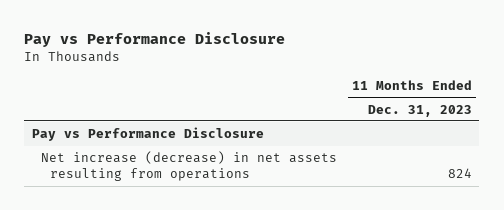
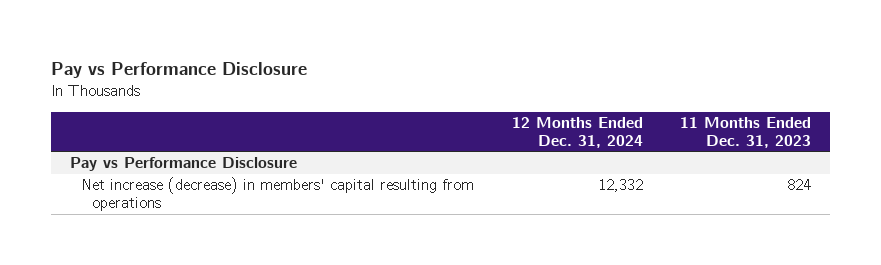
none -> [511,116,643,148] 12 Months Ended Dec. 31, 2024
[40,151,337,182] Net increase (decrease) in net assets resulting from operations -> [80,177,474,212] Net increase (decrease) in members' capital resulting from operations

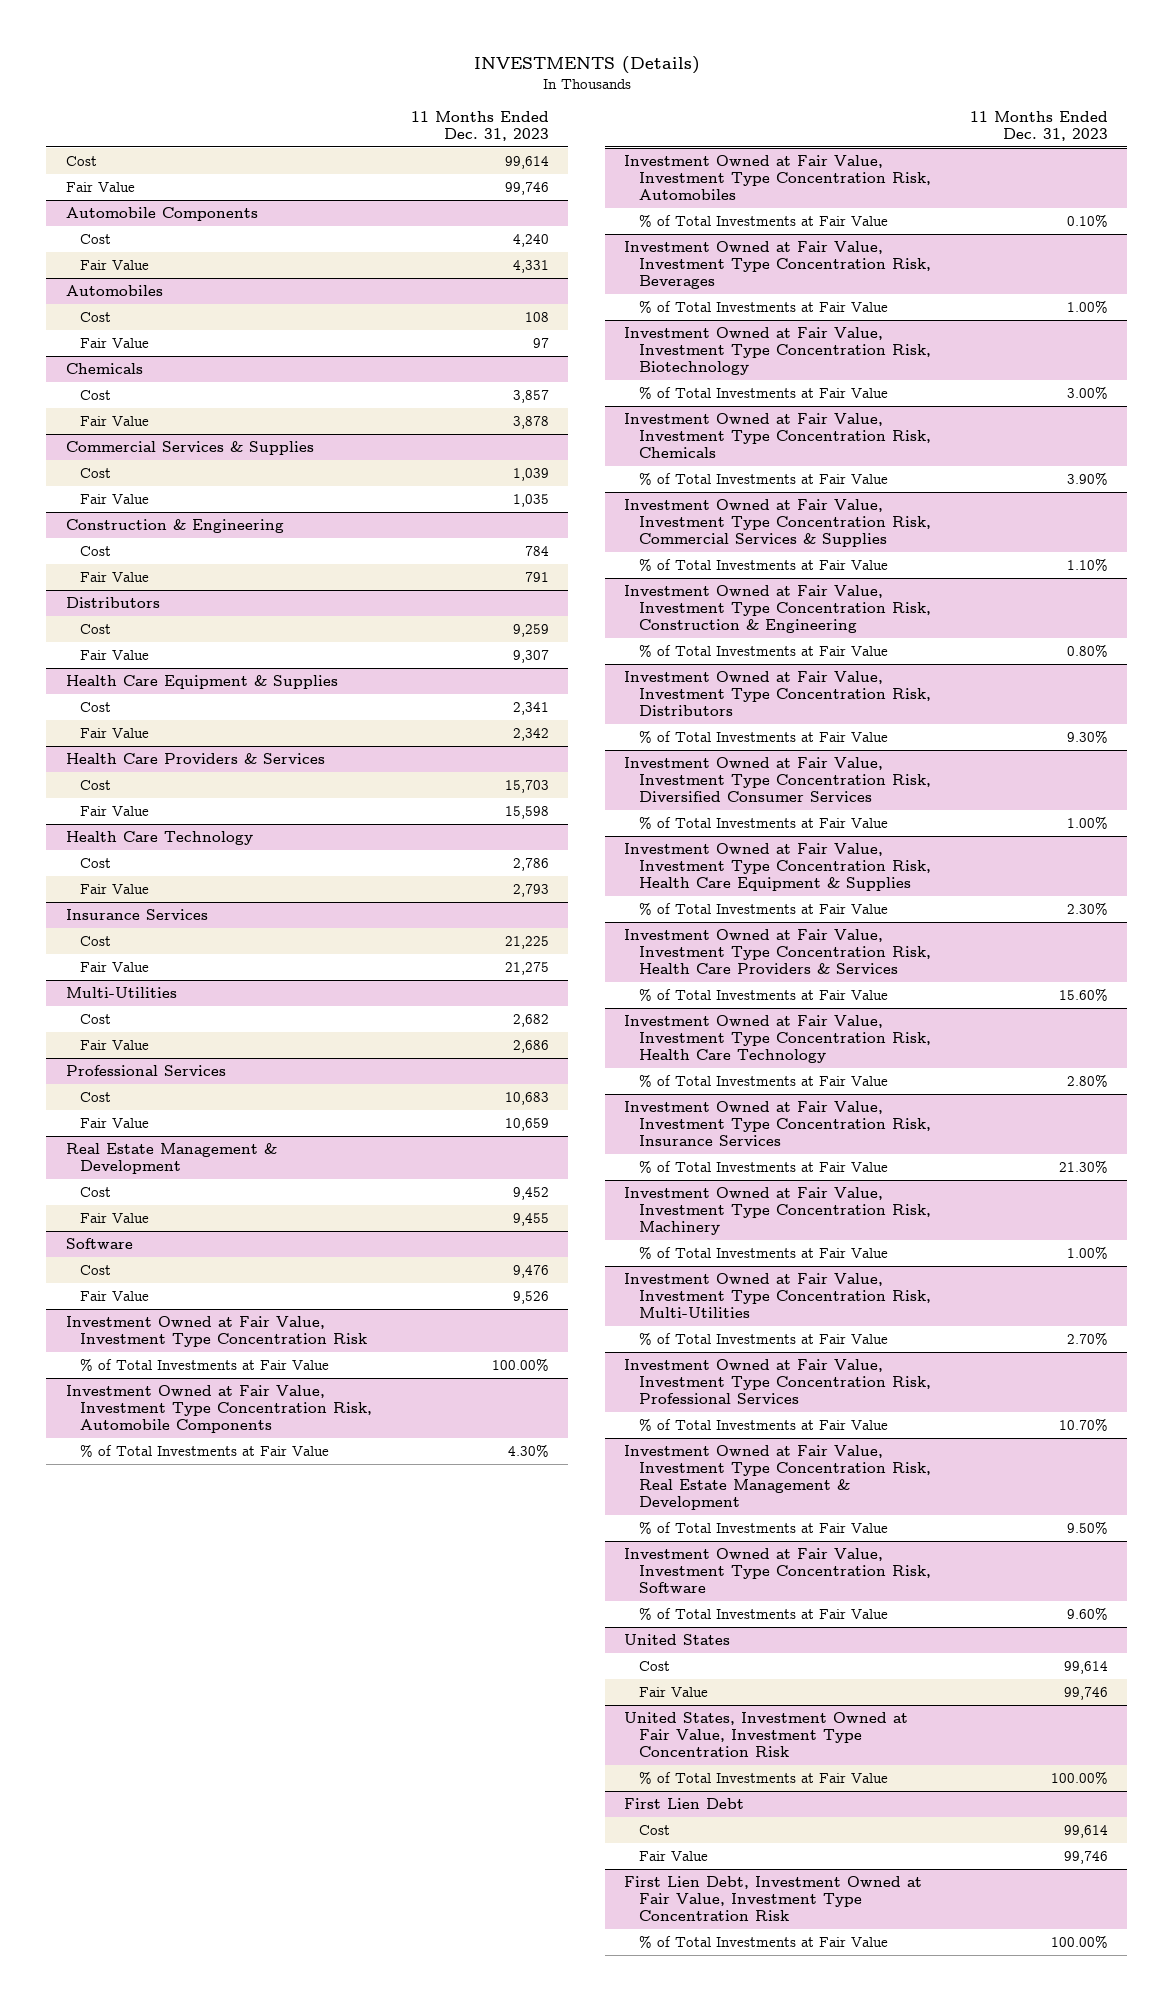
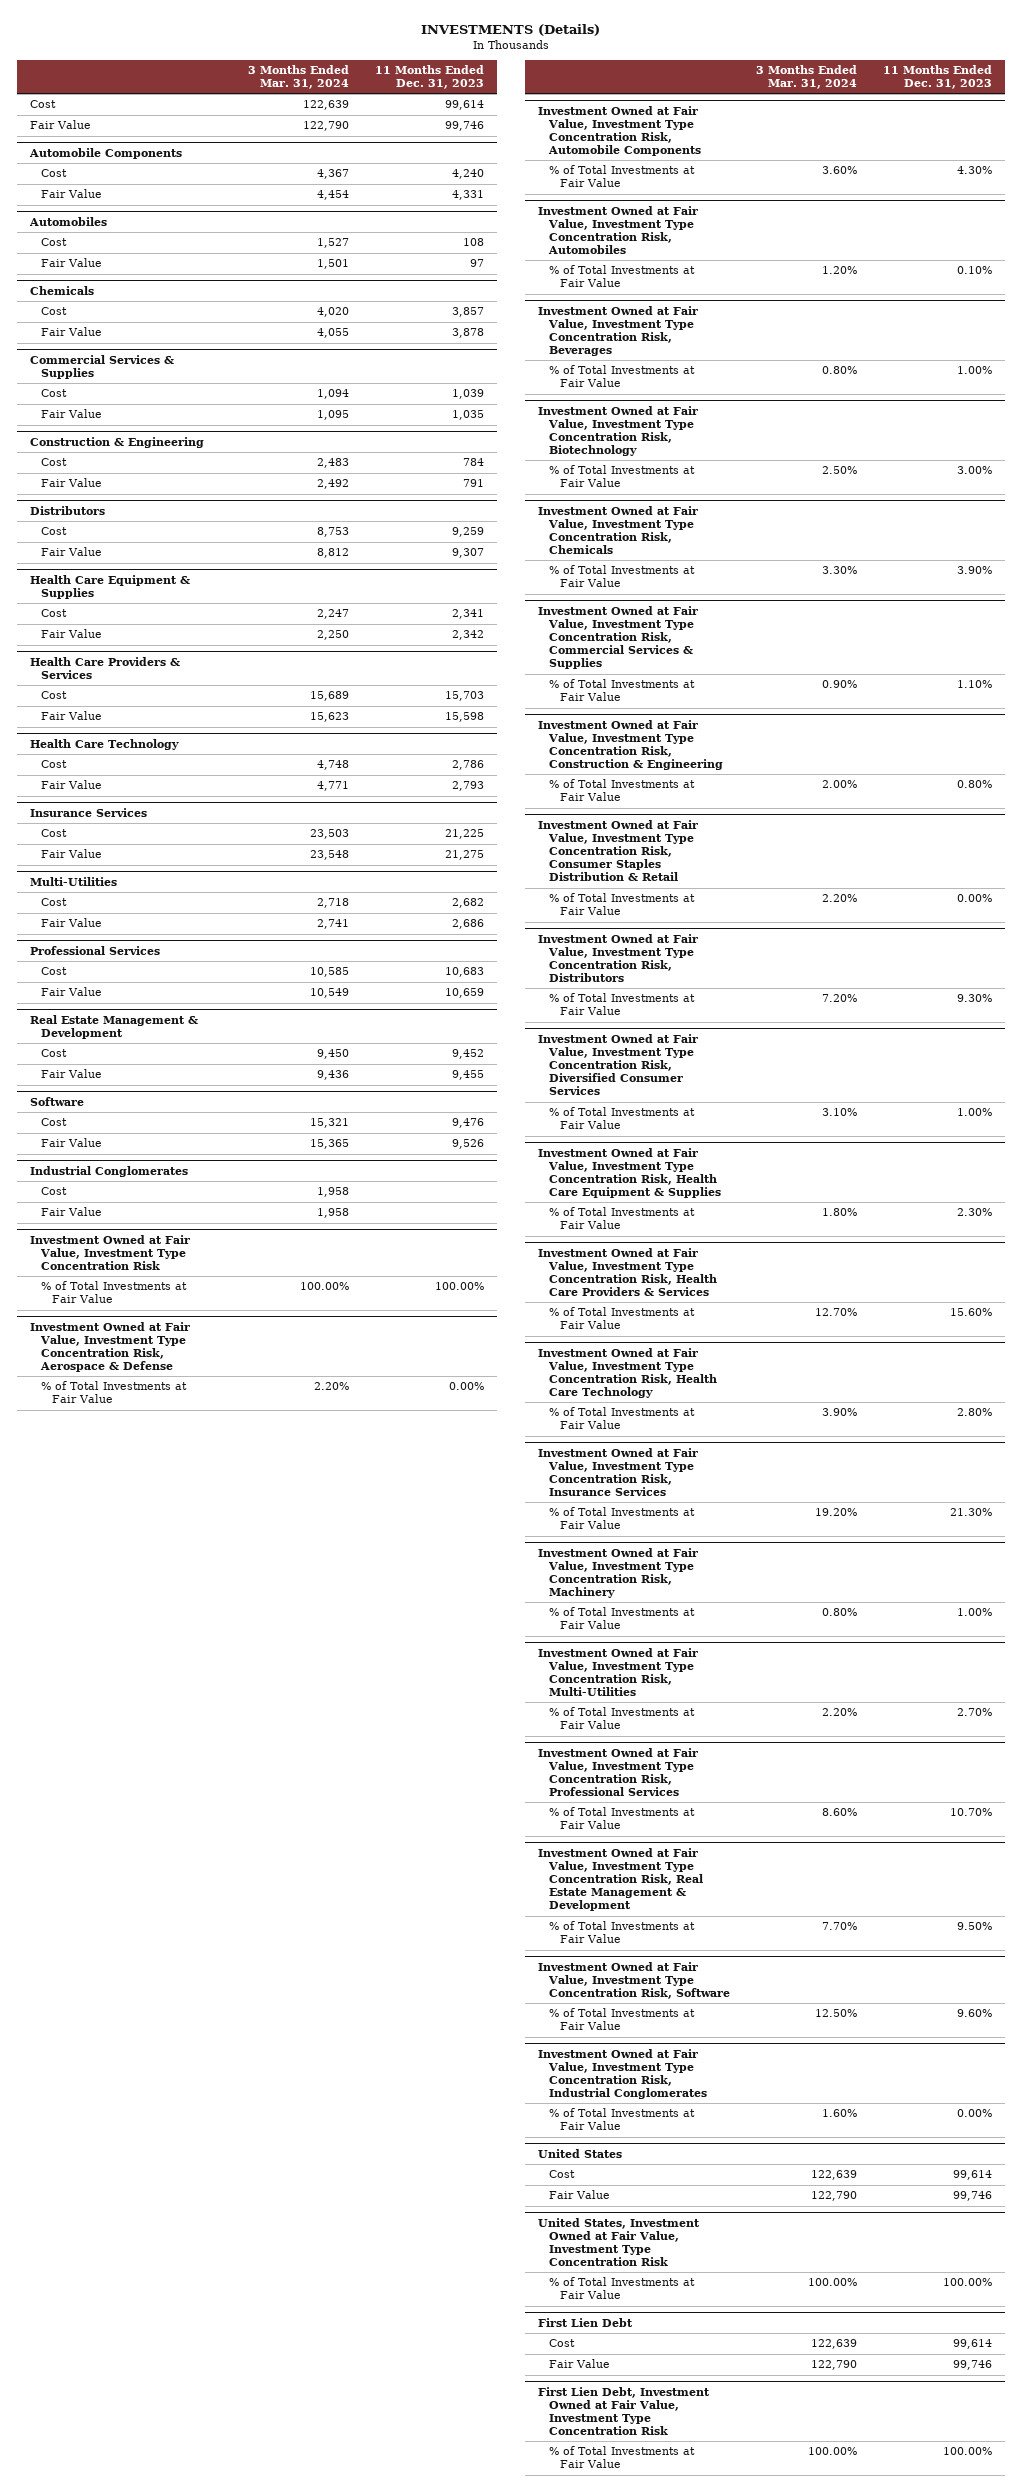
none -> [248,64,350,90] 3 Months Ended Mar. 31, 2024
none -> [29,1165,188,1177] Industrial Conglomerates
none -> [41,1187,68,1196] Cost
none -> [41,1207,103,1217] Fair Value
none -> [29,1321,190,1373] Investment Owned at Fair Value, Investment Type Concentration Risk, Aerospace & Defense
none -> [41,1381,188,1404] % of Total Investments at Fair Value
none -> [537,819,698,882] Investment Owned at Fair Value, Investment Type Concentration Risk, Consumer Staples Distribution & Retail
none -> [549,893,696,916] % of Total Investments at Fair Value
none -> [537,2048,708,2100] Investment Owned at Fair Value, Investment Type Concentration Risk, Industrial Conglomerates
none -> [549,2108,696,2131] % of Total Investments at Fair Value

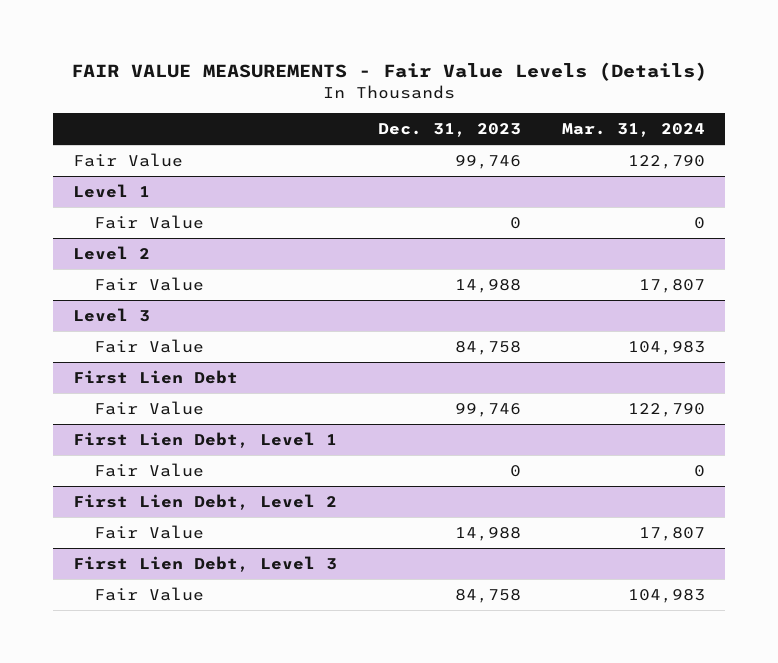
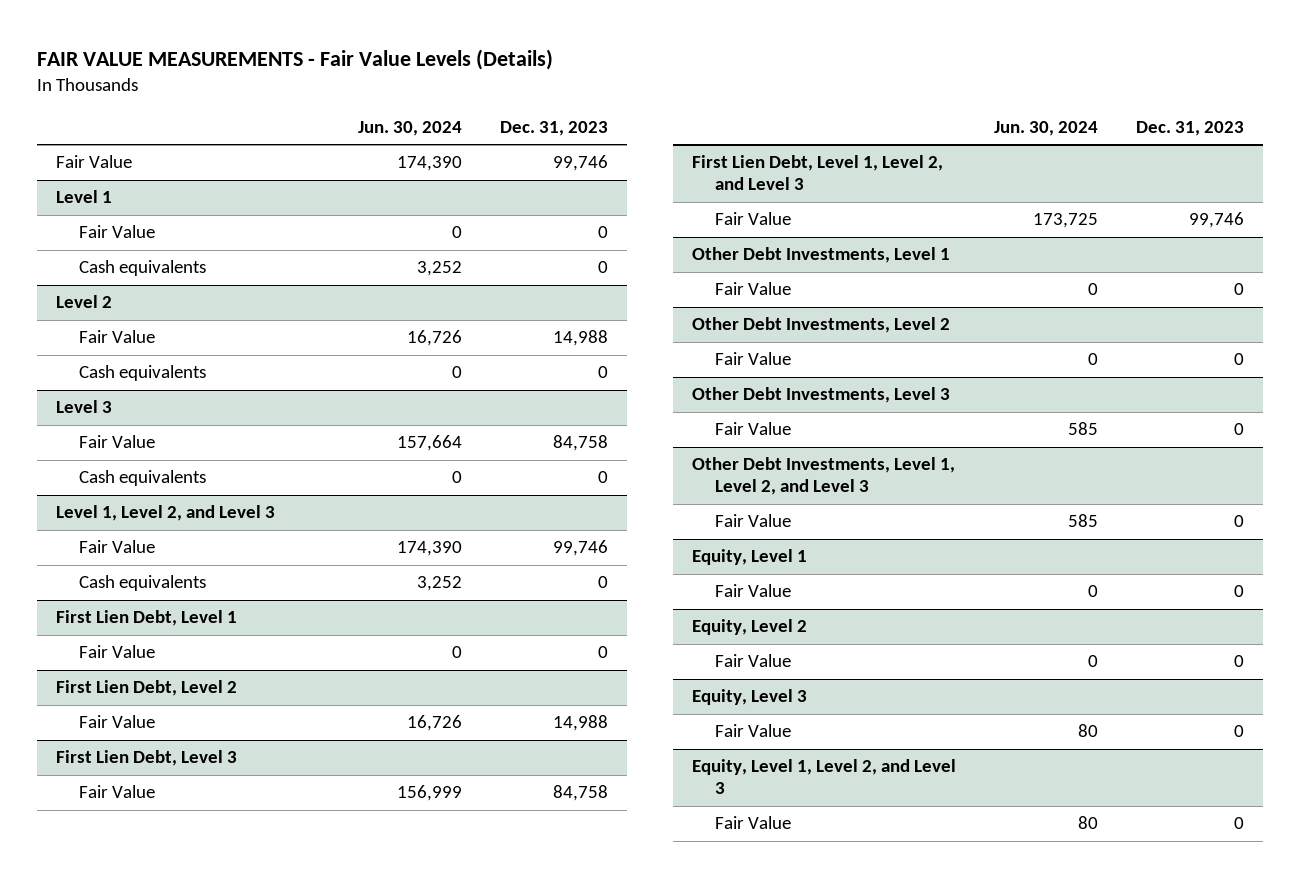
[561,123,705,138] Mar. 31, 2024 -> none
none -> [358,120,463,136] Jun. 30, 2024
none -> [79,260,207,277] Cash equivalents
none -> [79,365,207,382] Cash equivalents
[73,370,239,385] First Lien Debt -> none
none -> [79,470,207,487] Cash equivalents
none -> [56,505,276,522] Level 1, Level 2, and Level 3
none -> [79,575,207,592] Cash equivalents
none -> [692,155,944,191] First Lien Debt, Level 1, Level 2, and Level 3
none -> [715,212,792,226] Fair Value
none -> [692,247,951,264] Other Debt Investments, Level 1
none -> [715,282,792,296] Fair Value
none -> [692,317,951,334] Other Debt Investments, Level 2
none -> [715,352,792,366] Fair Value
none -> [692,387,951,404] Other Debt Investments, Level 3
none -> [715,422,792,436] Fair Value
none -> [692,457,956,496] Other Debt Investments, Level 1, Level 2, and Level 3
none -> [715,514,792,528] Fair Value
none -> [692,549,808,566] Equity, Level 1
none -> [715,584,792,598] Fair Value
none -> [692,619,808,636] Equity, Level 2
none -> [715,654,792,668] Fair Value
none -> [692,689,808,706] Equity, Level 3
none -> [715,724,792,738] Fair Value
none -> [692,759,957,795] Equity, Level 1, Level 2, and Level 3
none -> [715,816,792,830] Fair Value

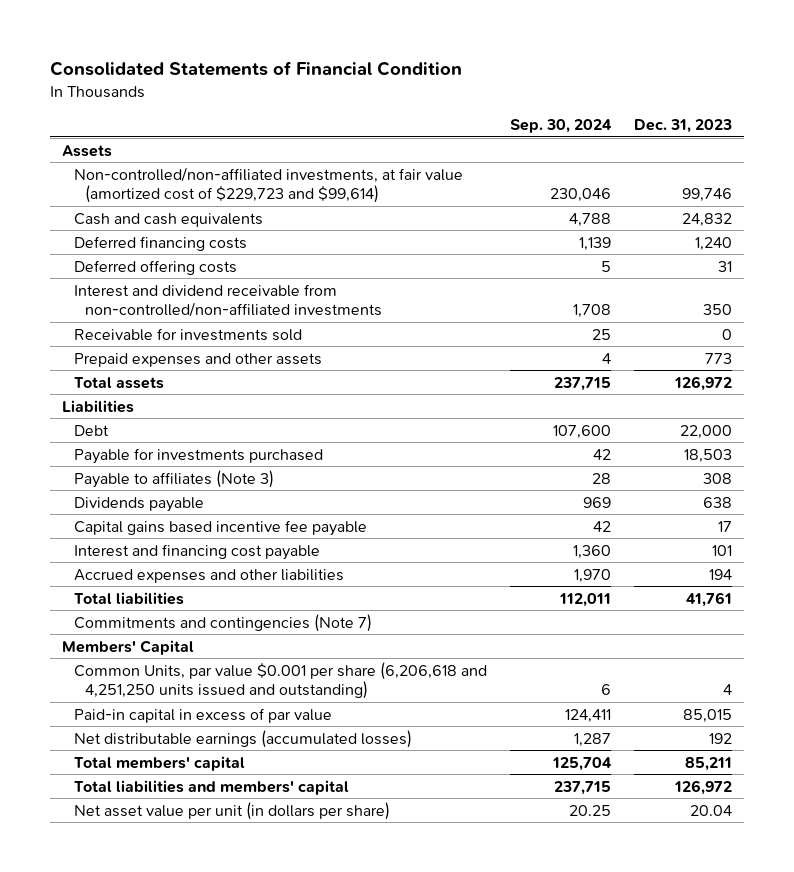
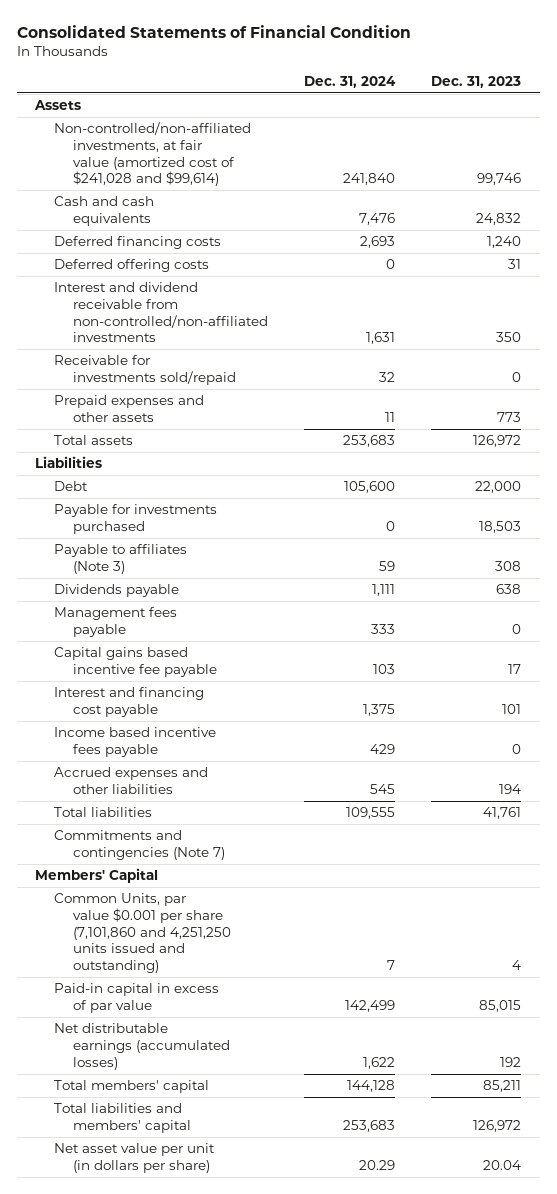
[509,119,612,134] Sep. 30, 2024 -> none
none -> [304,76,397,89] Dec. 31, 2024
[73,166,463,204] Non-controlled/non-affiliated investments, at fair value (amortized cost of $229,723 and $99,614) -> [54,122,252,187] Non-controlled/non-affiliated investments, at fair value (amortized cost of $241,028 and $99,614)
[73,327,302,341] Receivable for investments sold -> [54,355,236,386] Receivable for investments sold/repaid
none -> [54,607,178,638] Management fees payable
none -> [54,727,217,758] Income based incentive fees payable
[73,661,487,700] Common Units, par value $0.001 per share (6,206,618 and 4,251,250 units issued and outstanding) -> [54,893,231,974] Common Units, par value $0.001 per share (7,101,860 and 4,251,250 units issued and outstanding)

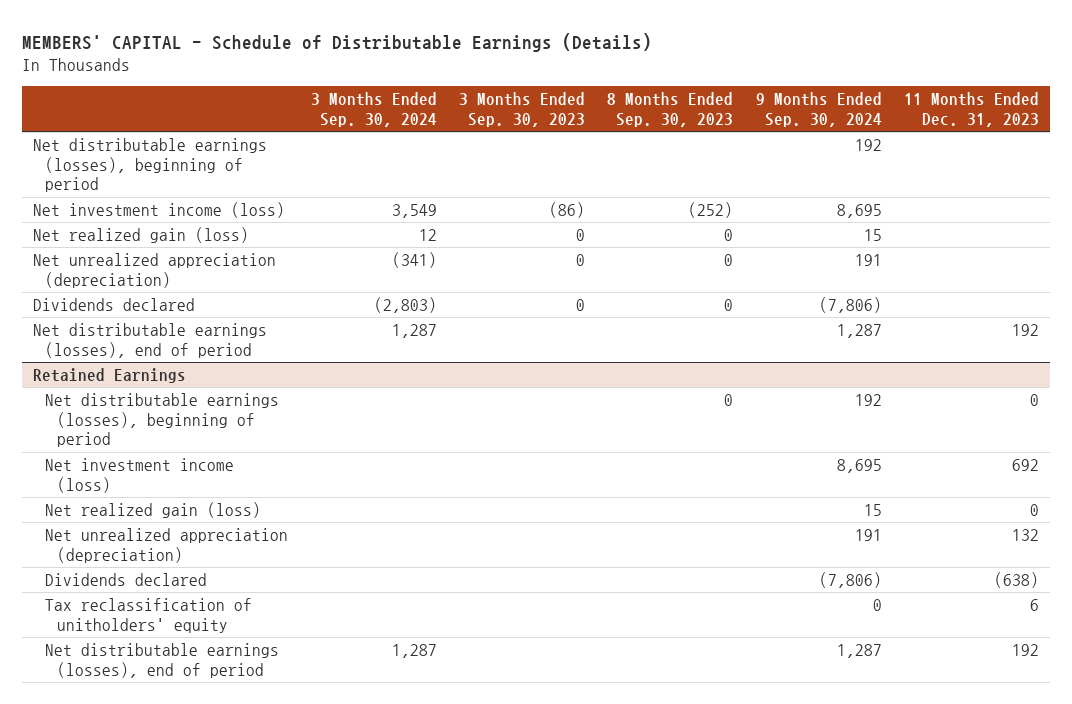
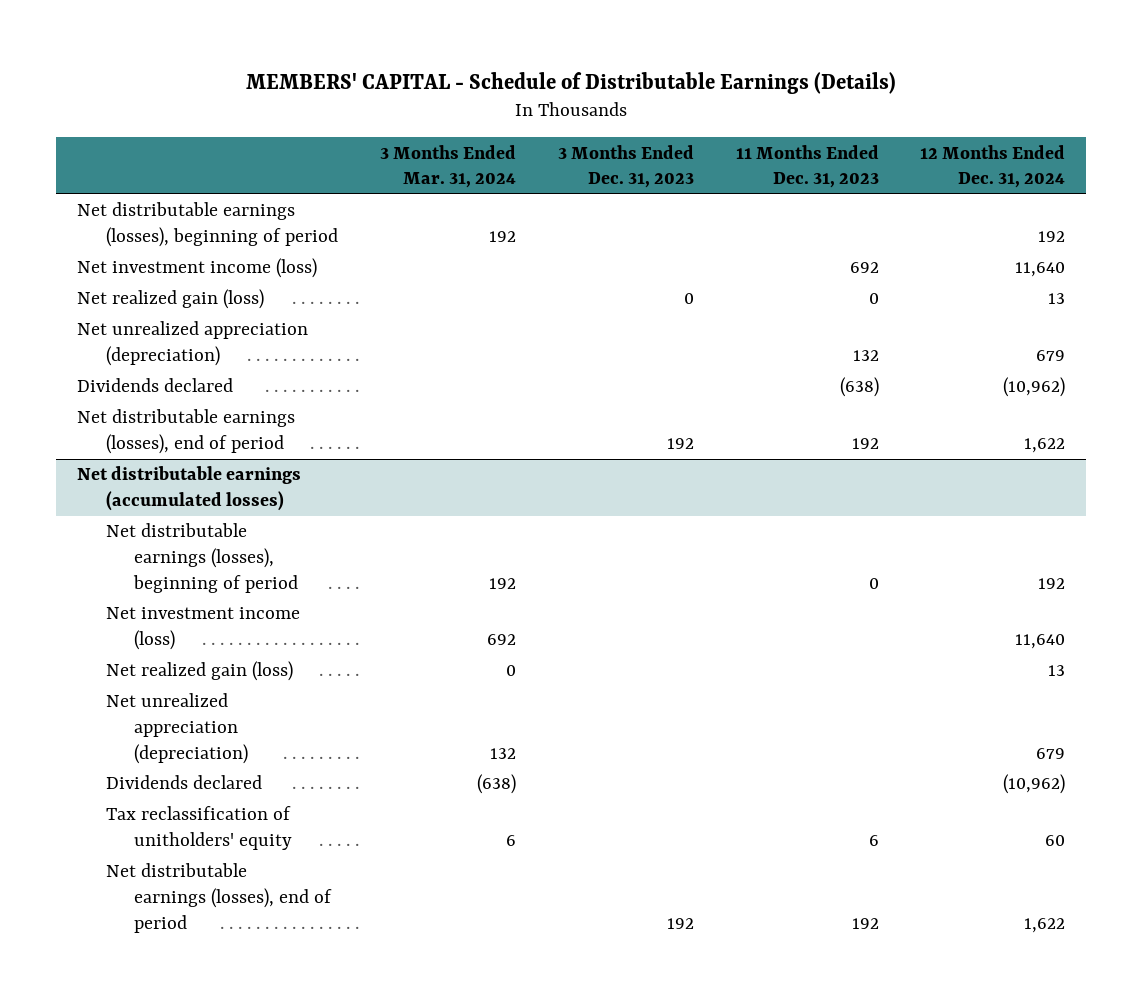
[310,92,437,128] 3 Months Ended Sep. 30, 2024 -> none
[458,92,585,128] 3 Months Ended Sep. 30, 2023 -> none
[607,92,734,128] 8 Months Ended Sep. 30, 2023 -> none
[755,92,882,128] 9 Months Ended Sep. 30, 2024 -> none
none -> [379,144,516,189] 3 Months Ended Mar. 31, 2024
none -> [557,144,694,189] 3 Months Ended Dec. 31, 2023
none -> [920,144,1066,189] 12 Months Ended Dec. 31, 2024
[33,201,286,218] Net investment income (loss) -> none
[33,226,250,243] Net realized gain (loss) -> none
[33,252,277,288] Net unrealized appreciation (depreciation) -> none
[33,297,196,311] Dividends declared -> none
[33,367,187,383] Retained Earnings -> none
[45,392,280,448] Net distributable earnings (losses), beginning of period -> none
[33,322,268,358] Net distributable earnings (losses), end of period -> [77,409,296,455] Net distributable earnings (losses), end of period
none -> [77,466,302,512] Net distributable earnings (accumulated losses)
none -> [105,523,299,593] Net distributable earnings (losses), beginning of period
none -> [105,607,300,651] Net investment income (loss)
none -> [105,661,293,682] Net realized gain (loss)
none -> [105,693,249,764] Net unrealized appreciation (depreciation)
none -> [105,775,262,790] Dividends declared

